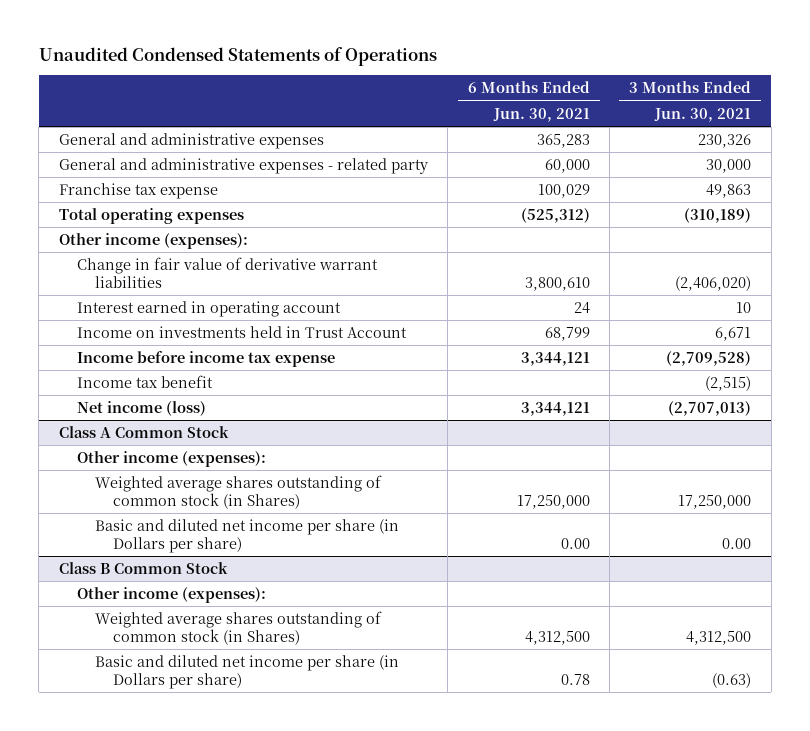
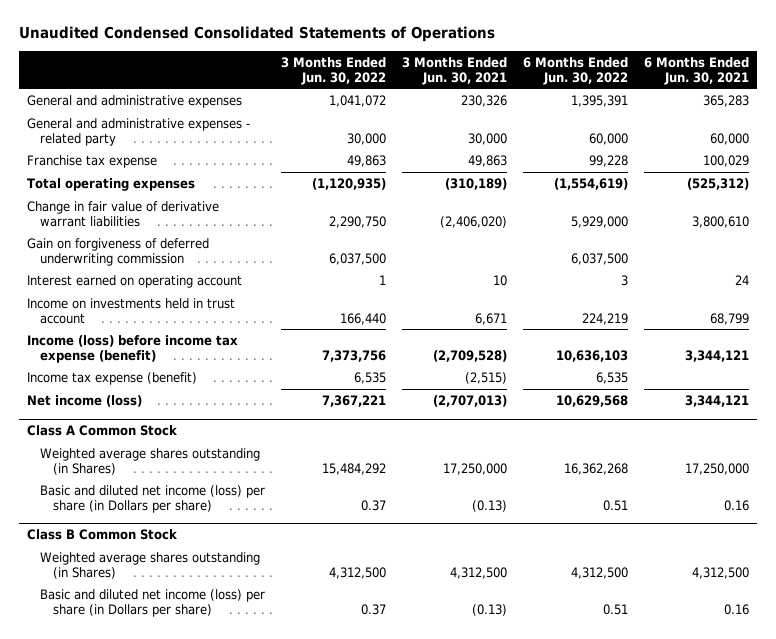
[38,47,437,67] Unaudited Condensed Statements of Operations -> [18,26,495,43] Unaudited Condensed Consolidated Statements of Operations
none -> [281,56,387,85] 3 Months Ended Jun. 30, 2022
none -> [523,56,629,85] 6 Months Ended Jun. 30, 2022
[58,232,248,249] Other income (expenses): -> none
none -> [26,237,209,266] Gain on forgiveness of deferred underwriting commission
[76,300,341,317] Interest earned in operating account -> [26,274,242,288] Interest earned on operating account
[76,325,407,338] Income on investments held in Trust Account -> [26,297,235,324] Income on investments held in trust account
[76,350,335,367] Income before income tax expense -> [26,334,238,363] Income (loss) before income tax expense (benefit)
[76,374,213,388] Income tax benefit -> [26,371,197,385] Income tax expense (benefit)
[76,450,266,467] Other income (expenses): -> none
[95,474,383,509] Weighted average shares outstanding of common stock (in Shares) -> [40,447,261,475] Weighted average shares outstanding (in Shares)
[95,518,400,553] Basic and diluted net income per share (in Dollars per share) -> [40,484,266,513] Basic and diluted net income (loss) per share (in Dollars per share)
[560,537,590,549] 0.00 -> [724,499,750,511] 0.16
[722,537,752,549] 0.00 -> [472,499,508,512] (0.13)
[76,586,266,603] Other income (expenses): -> none
[95,610,383,645] Weighted average shares outstanding of common stock (in Shares) -> [40,551,261,579] Weighted average shares outstanding (in Shares)
[95,654,400,689] Basic and diluted net income per share (in Dollars per share) -> [40,588,266,617] Basic and diluted net income (loss) per share (in Dollars per share)
[560,673,590,685] 0.78 -> [724,603,750,615] 0.16
[712,672,752,688] (0.63) -> [472,603,508,616] (0.13)

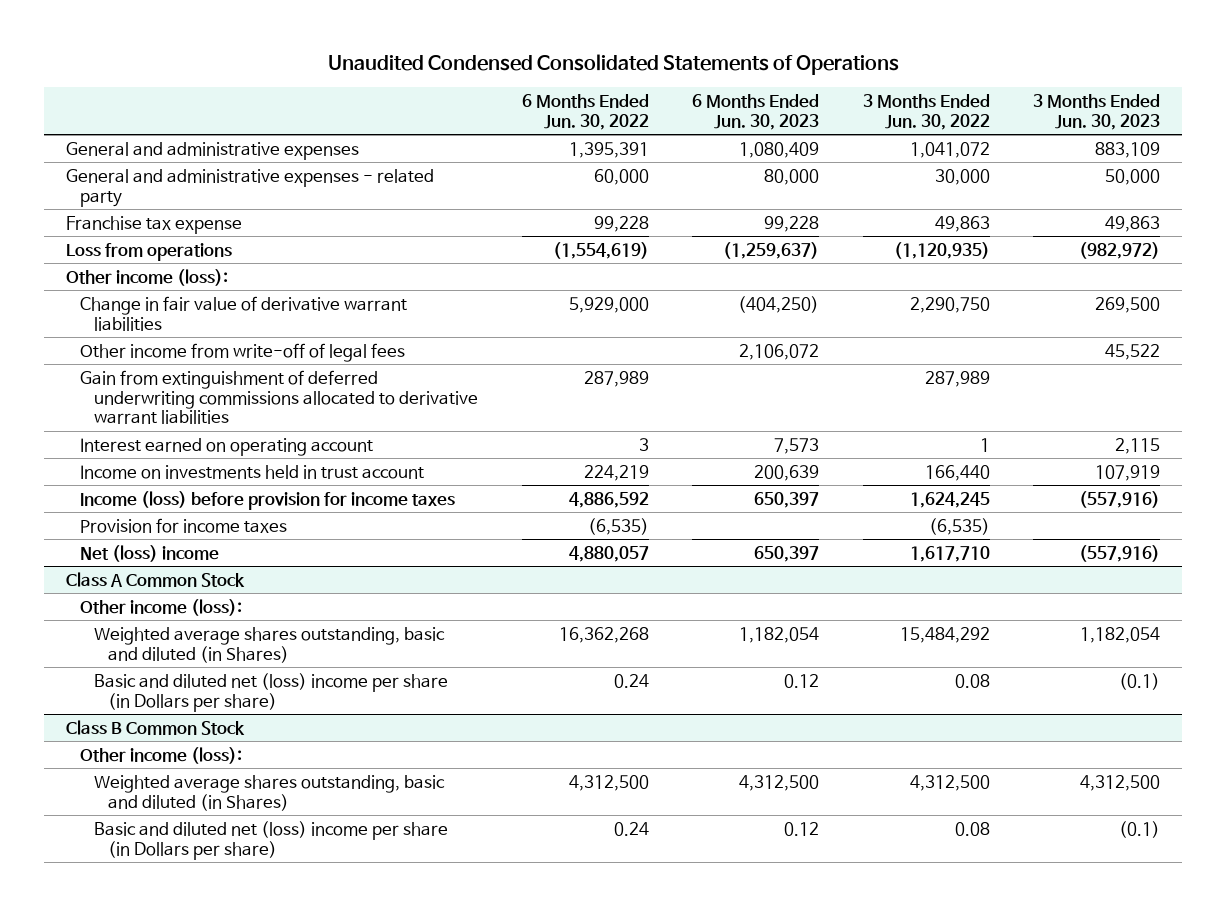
[402,56,508,85] 3 Months Ended Jun. 30, 2021 -> none
[644,56,750,85] 6 Months Ended Jun. 30, 2021 -> none
none -> [692,93,820,130] 6 Months Ended Jun. 30, 2023
none -> [1033,93,1161,130] 3 Months Ended Jun. 30, 2023
[26,177,195,191] Total operating expenses -> [65,242,232,261] Loss from operations
none -> [65,268,228,286] Other income (loss):
[26,237,209,266] Gain on forgiveness of deferred underwriting commission -> none
none -> [79,342,405,362] Other income from write-off of legal fees
none -> [79,369,478,425] Gain from extinguishment of deferred underwriting commissions allocated to derivative warrant liabilities
[26,334,238,363] Income (loss) before income tax expense (benefit) -> [79,490,455,510] Income (loss) before provision for income taxes
[322,349,387,362] 7,373,756 -> [909,491,990,508] 1,624,245
[556,349,629,362] 10,636,103 -> [568,491,649,508] 4,886,592
[26,371,197,385] Income tax expense (benefit) -> [79,517,287,533] Provision for income taxes
[354,371,387,384] 6,535 -> [928,517,990,535] (6,535)
[596,371,629,384] 6,535 -> [587,517,649,535] (6,535)
[26,394,142,407] Net income (loss) -> [79,544,219,562] Net (loss) income
[322,394,387,407] 7,367,221 -> [909,545,990,562] 1,617,710
[556,394,629,407] 10,629,568 -> [568,545,649,562] 4,880,057
none -> [79,598,242,616] Other income (loss):
[40,447,261,475] Weighted average shares outstanding (in Shares) -> [93,626,445,663] Weighted average shares outstanding, basic and diluted (in Shares)
[40,484,266,513] Basic and diluted net income (loss) per share (in Dollars per share) -> [93,672,448,712] Basic and diluted net (loss) income per share (in Dollars per share)
[361,499,387,511] 0.37 -> [954,673,990,688] 0.08
[603,499,629,511] 0.51 -> [613,673,649,688] 0.24
none -> [79,746,242,764] Other income (loss):
[40,551,261,579] Weighted average shares outstanding (in Shares) -> [93,774,445,811] Weighted average shares outstanding, basic and diluted (in Shares)
[40,588,266,617] Basic and diluted net income (loss) per share (in Dollars per share) -> [93,820,448,860] Basic and diluted net (loss) income per share (in Dollars per share)
[361,603,387,615] 0.37 -> [954,821,990,836] 0.08
[603,603,629,615] 0.51 -> [613,821,649,836] 0.24

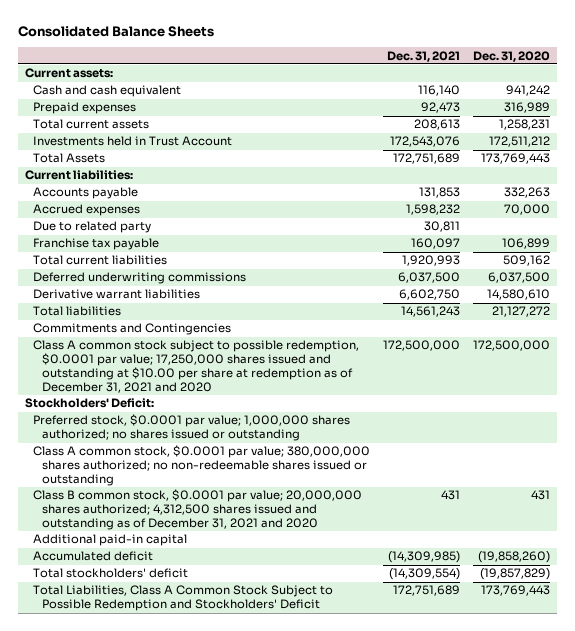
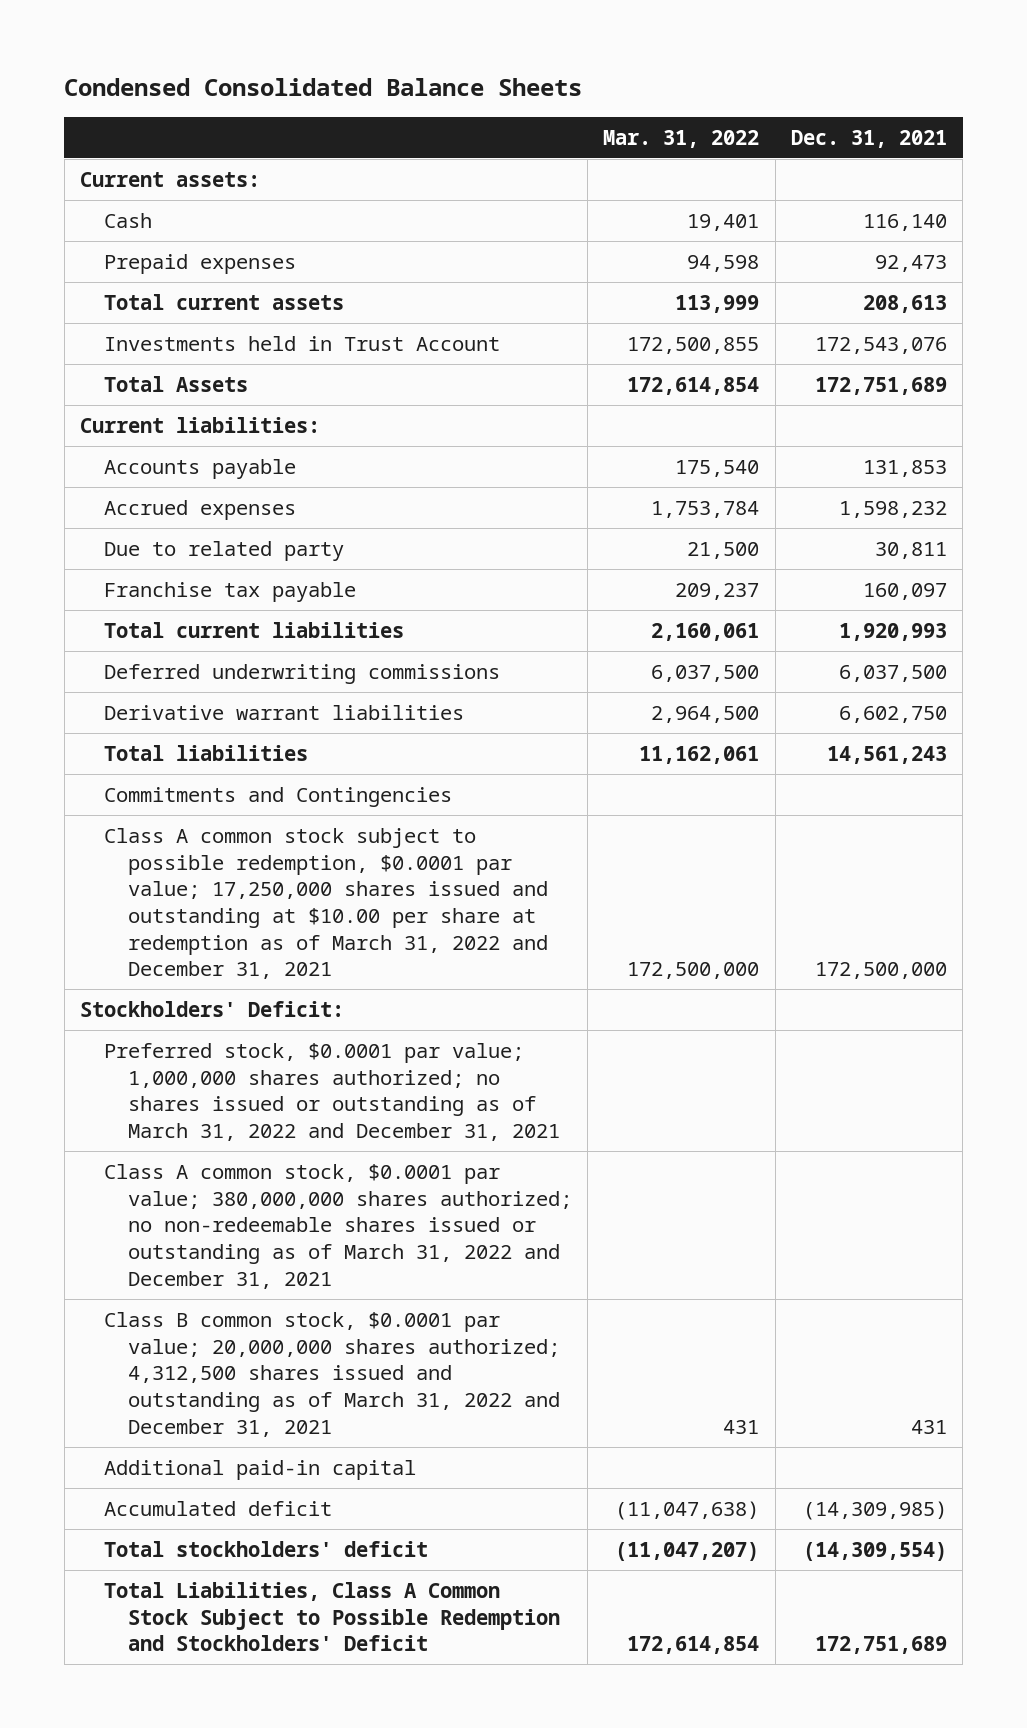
[18,25,215,37] Consolidated Balance Sheets -> [64,78,583,97] Condensed Consolidated Balance Sheets
[473,50,551,62] Dec. 31, 2020 -> none
none -> [603,129,760,148] Mar. 31, 2022
[33,85,182,98] Cash and cash equivalent -> [103,212,152,228] Cash
[33,340,360,394] Class A common stock subject to possible redemption, $0.0001 par value; 17,250,000 shares issued and outstanding at $10.00 per share at redemption as of December 31, 2021 and 2020 -> [103,827,548,980] Class A common stock subject to possible redemption, $0.0001 par value; 17,250,000 shares issued and outstanding at $10.00 per share at redemption as of March 31, 2022 and December 31, 2021
[33,414,351,442] Preferred stock, $0.0001 par value; 1,000,000 shares authorized; no shares issued or outstanding -> [103,1042,560,1141] Preferred stock, $0.0001 par value; 1,000,000 shares authorized; no shares issued or outstanding as of March 31, 2022 and December 31, 2021
[33,445,371,487] Class A common stock, $0.0001 par value; 380,000,000 shares authorized; no non-redeemable shares issued or outstanding -> [103,1163,572,1289] Class A common stock, $0.0001 par value; 380,000,000 shares authorized; no non-redeemable shares issued or outstanding as of March 31, 2022 and December 31, 2021
[33,489,363,531] Class B common stock, $0.0001 par value; 20,000,000 shares authorized; 4,312,500 shares issued and outstanding as of December 31, 2021 and 2020 -> [103,1311,560,1437] Class B common stock, $0.0001 par value; 20,000,000 shares authorized; 4,312,500 shares issued and outstanding as of March 31, 2022 and December 31, 2021

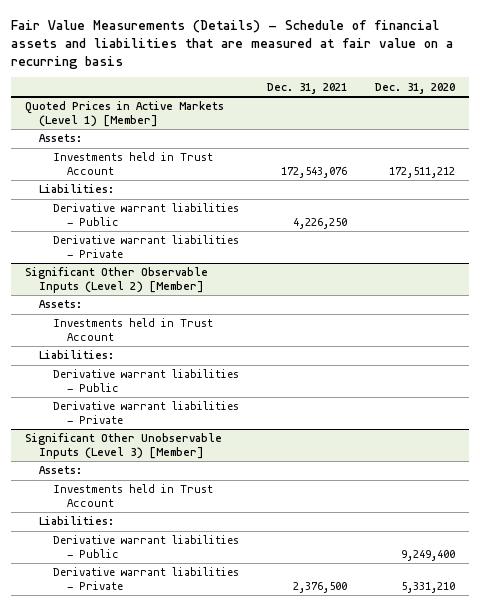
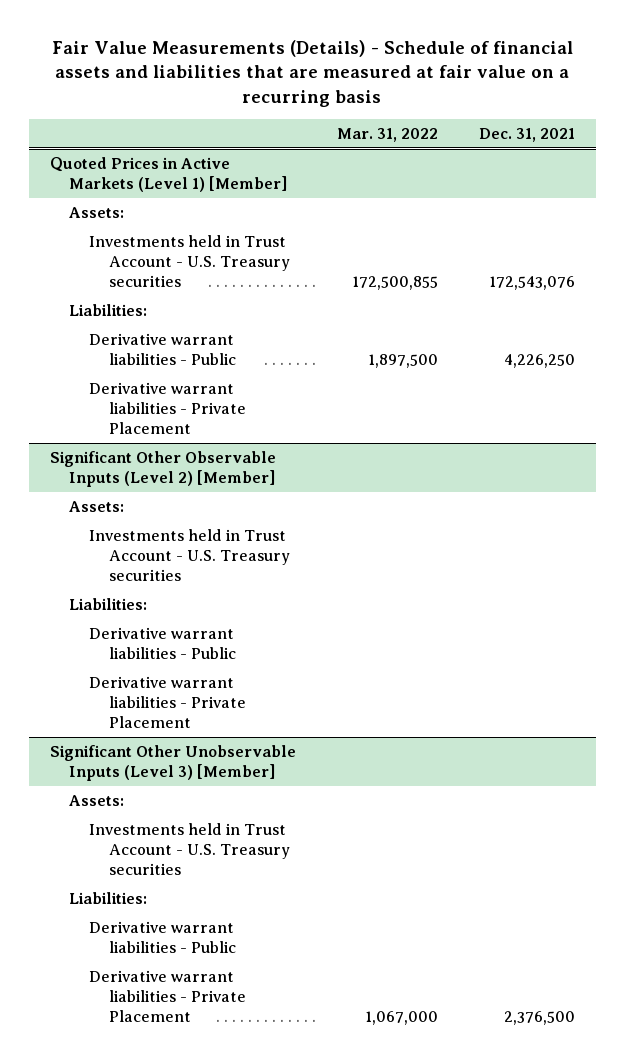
[374,82,455,94] Dec. 31, 2020 -> none
none -> [336,127,438,142] Mar. 31, 2022
[53,152,214,175] Investments held in Trust Account -> [89,234,291,288] Investments held in Trust Account - U.S. Treasury securities
[53,235,240,258] Derivative warrant liabilities - Private -> [89,381,247,435] Derivative warrant liabilities - Private Placement
[53,318,214,341] Investments held in Trust Account -> [89,528,291,582] Investments held in Trust Account - U.S. Treasury securities
[53,401,240,424] Derivative warrant liabilities - Private -> [89,675,247,729] Derivative warrant liabilities - Private Placement
[53,484,214,507] Investments held in Trust Account -> [89,822,291,876] Investments held in Trust Account - U.S. Treasury securities
[53,567,240,590] Derivative warrant liabilities - Private -> [89,969,247,1023] Derivative warrant liabilities - Private Placement

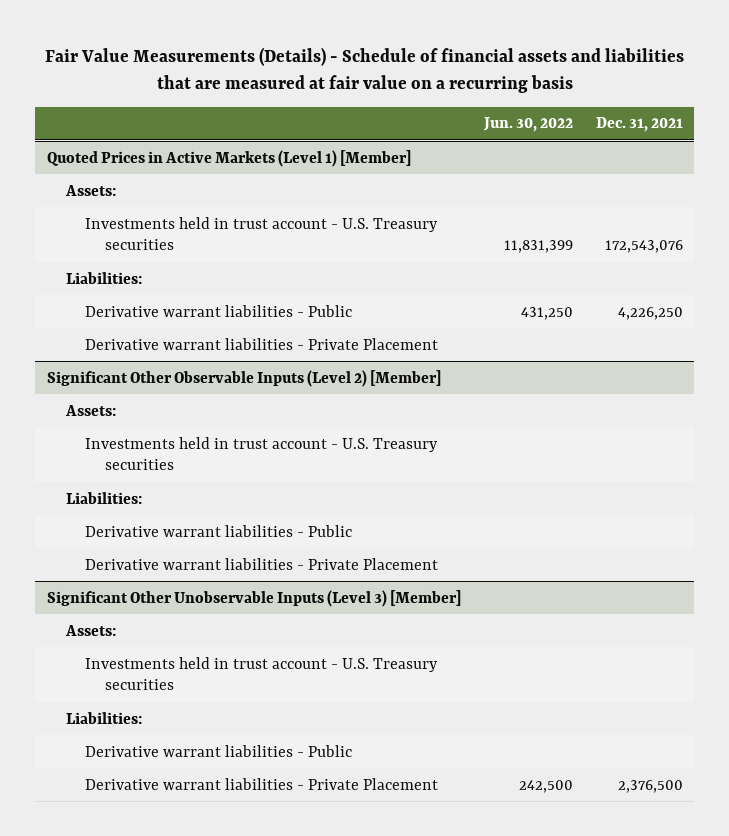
[336,127,438,142] Mar. 31, 2022 -> none
none -> [482,117,573,133] Jun. 30, 2022
[89,234,291,288] Investments held in Trust Account - U.S. Treasury securities -> [85,216,439,250] Investments held in trust account - U.S. Treasury securities
[89,528,291,582] Investments held in Trust Account - U.S. Treasury securities -> [85,436,439,470] Investments held in trust account - U.S. Treasury securities
[89,822,291,876] Investments held in Trust Account - U.S. Treasury securities -> [85,656,439,690] Investments held in trust account - U.S. Treasury securities

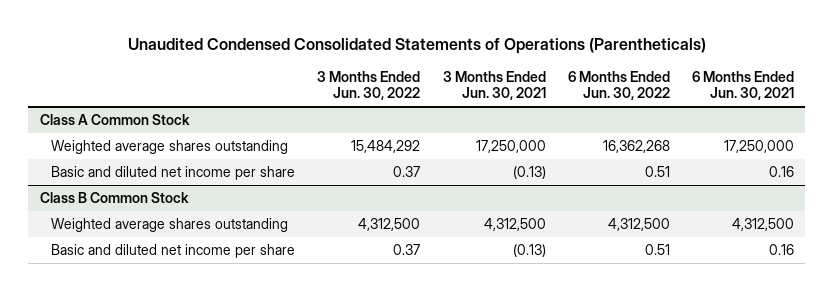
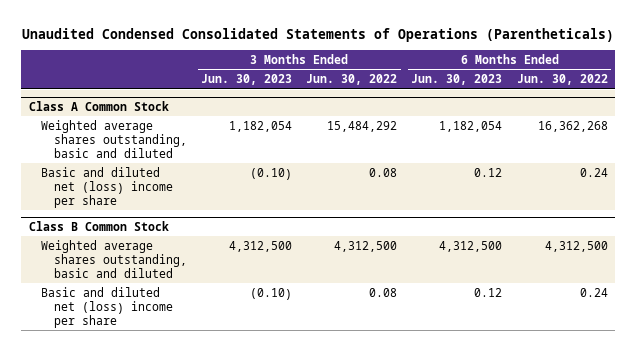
[442,70,546,101] 3 Months Ended Jun. 30, 2021 -> none
[692,70,795,101] 6 Months Ended Jun. 30, 2021 -> none
none -> [201,74,293,86] Jun. 30, 2023
none -> [411,74,503,86] Jun. 30, 2023
[51,140,289,155] Weighted average shares outstanding -> [41,119,187,158] Weighted average shares outstanding, basic and diluted
[51,166,296,181] Basic and diluted net income per share -> [41,166,173,208] Basic and diluted net (loss) income per share
[393,166,421,178] 0.37 -> [369,167,398,177] 0.08
[644,166,670,178] 0.51 -> [579,167,608,177] 0.24
[51,218,289,233] Weighted average shares outstanding -> [41,239,187,278] Weighted average shares outstanding, basic and diluted
[51,244,296,259] Basic and diluted net income per share -> [41,286,173,328] Basic and diluted net (loss) income per share
[393,244,421,256] 0.37 -> [369,287,398,297] 0.08
[644,244,670,256] 0.51 -> [579,287,608,297] 0.24

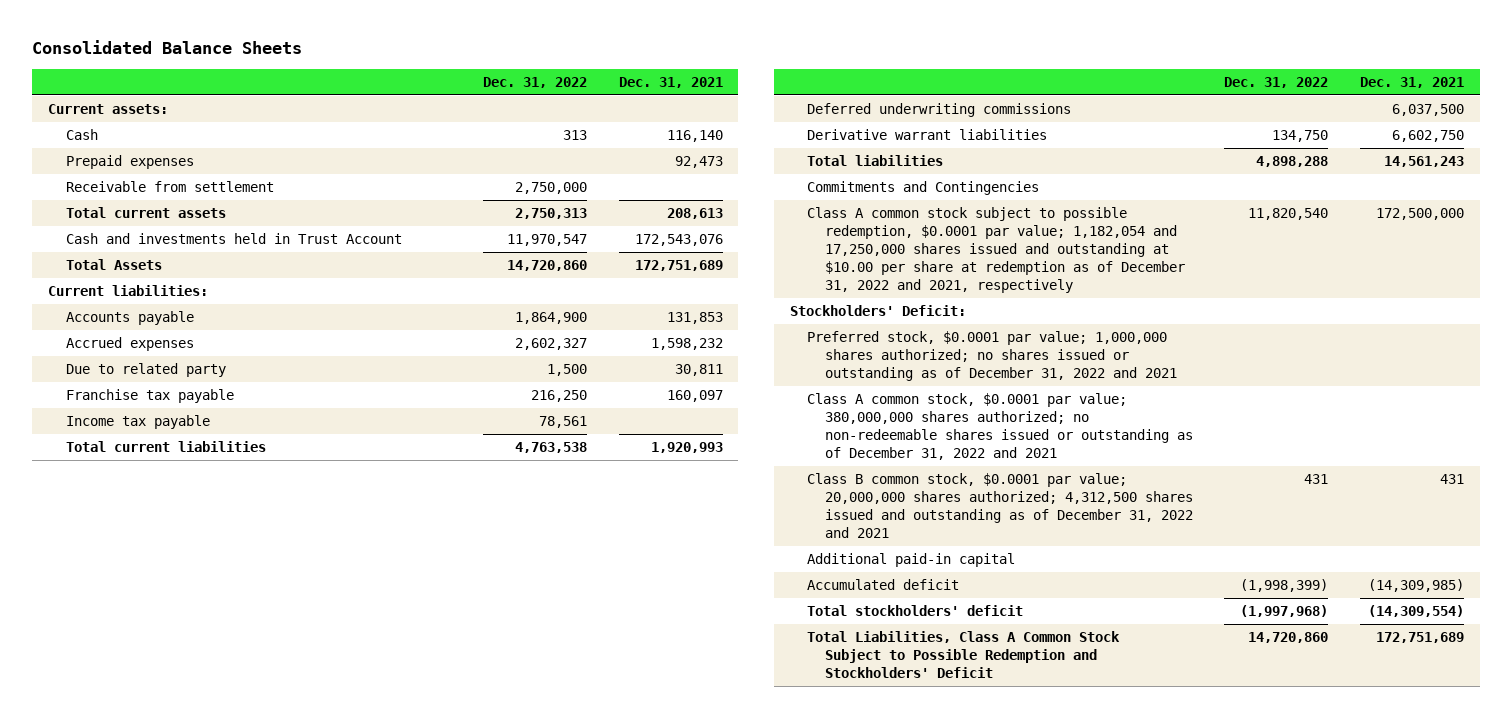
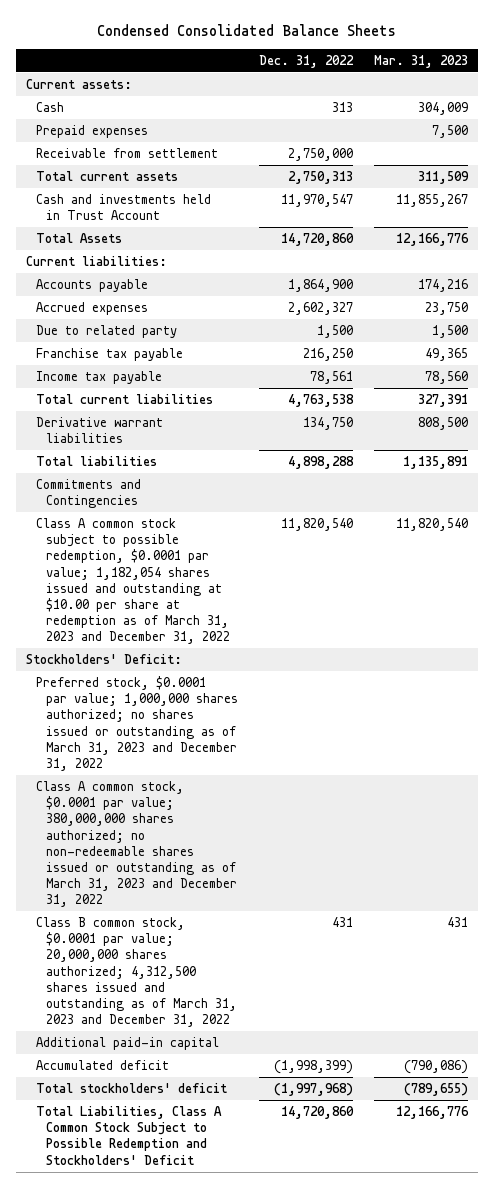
[32,40,303,55] Consolidated Balance Sheets -> [96,23,396,36] Condensed Consolidated Balance Sheets
[618,76,723,88] Dec. 31, 2021 -> none
none -> [373,54,468,68] Mar. 31, 2023
[807,103,1072,118] Deferred underwriting commissions -> none
[807,207,1185,293] Class A common stock subject to possible redemption, $0.0001 par value; 1,182,054 and 17,250,000 shares issued and outstanding at $10.00 per share at redemption as of December 31, 2022 and 2021, respectively -> [36,518,230,645] Class A common stock subject to possible redemption, $0.0001 par value; 1,182,054 shares issued and outstanding at $10.00 per share at redemption as of March 31, 2023 and December 31, 2022
[807,331,1177,382] Preferred stock, $0.0001 par value; 1,000,000 shares authorized; no shares issued or outstanding as of December 31, 2022 and 2021 -> [36,676,238,771] Preferred stock, $0.0001 par value; 1,000,000 shares authorized; no shares issued or outstanding as of March 31, 2023 and December 31, 2022
[807,393,1193,461] Class A common stock, $0.0001 par value; 380,000,000 shares authorized; no non-redeemable shares issued or outstanding as of December 31, 2022 and 2021 -> [36,781,237,908] Class A common stock, $0.0001 par value; 380,000,000 shares authorized; no non-redeemable shares issued or outstanding as of March 31, 2023 and December 31, 2022
[807,473,1193,539] Class B common stock, $0.0001 par value; 20,000,000 shares authorized; 4,312,500 shares issued and outstanding as of December 31, 2022 and 2021 -> [36,917,237,1027] Class B common stock, $0.0001 par value; 20,000,000 shares authorized; 4,312,500 shares issued and outstanding as of March 31, 2023 and December 31, 2022

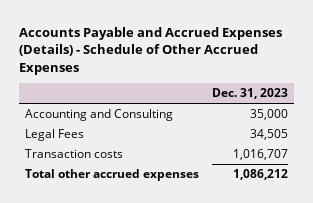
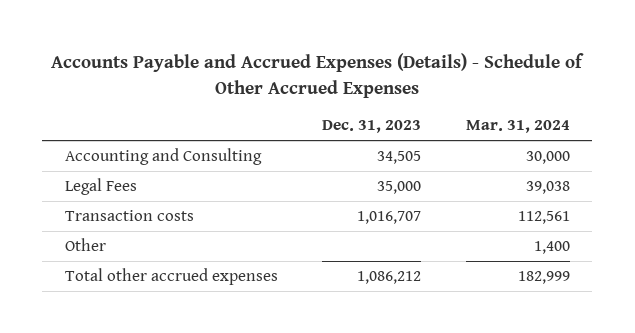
none -> [465,120,570,134] Mar. 31, 2024
[249,109,288,121] 35,000 -> [377,151,422,165] 34,505
[249,129,288,141] 34,505 -> [377,181,422,195] 35,000
none -> [64,238,106,252] Other

